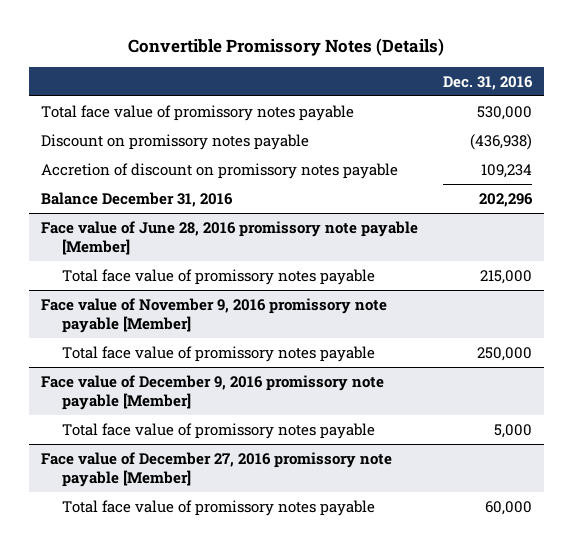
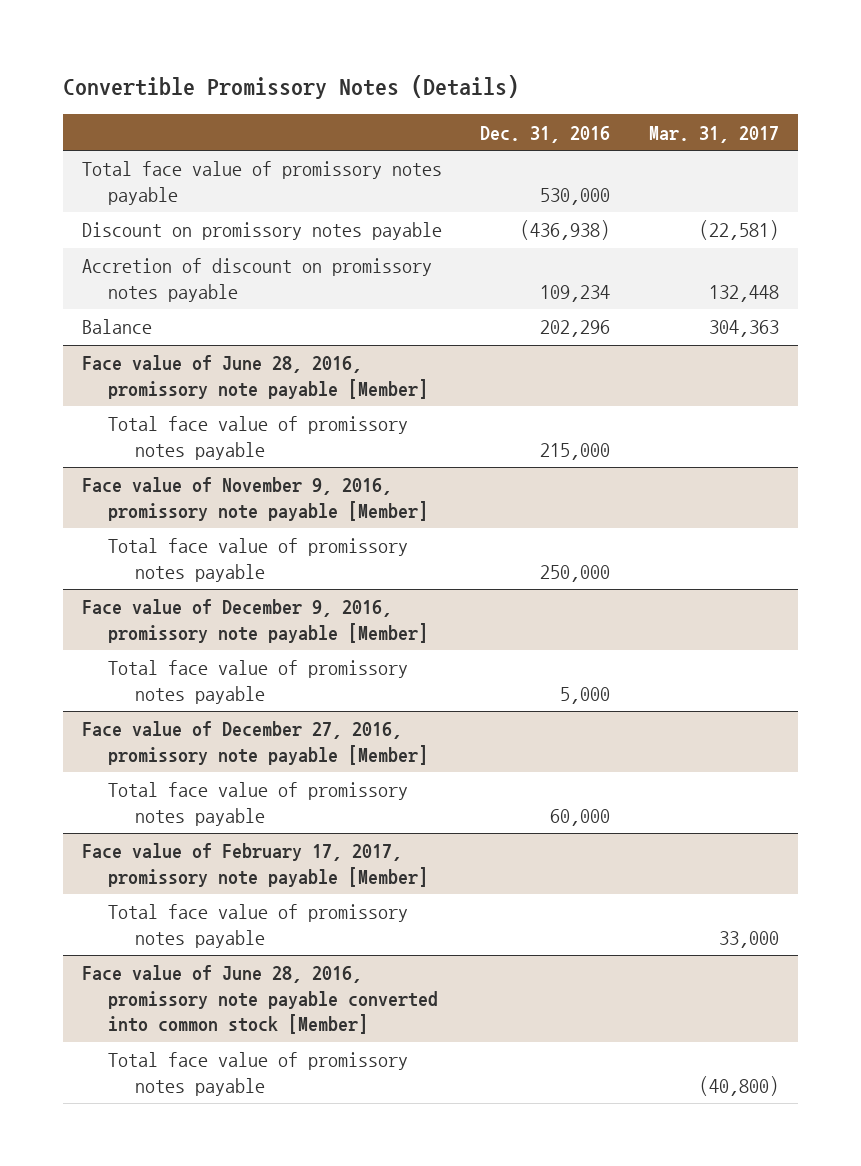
none -> [649,125,780,143] Mar. 31, 2017
[41,191,234,207] Balance December 31, 2016 -> [81,319,152,335] Balance
[41,220,419,255] Face value of June 28, 2016 promissory note payable [Member] -> [81,355,429,399] Face value of June 28, 2016, promissory note payable [Member]
[41,297,388,333] Face value of November 9, 2016 promissory note payable [Member] -> [81,477,429,521] Face value of November 9, 2016, promissory note payable [Member]
[41,374,385,410] Face value of December 9, 2016 promissory note payable [Member] -> [81,599,429,643] Face value of December 9, 2016, promissory note payable [Member]
[41,451,393,487] Face value of December 27, 2016 promissory note payable [Member] -> [81,721,429,765] Face value of December 27, 2016, promissory note payable [Member]
none -> [81,843,429,887] Face value of February 17, 2017, promissory note payable [Member]
none -> [108,904,409,948] Total face value of promissory notes payable
none -> [81,965,439,1035] Face value of June 28, 2016, promissory note payable converted into common stock [Member]
none -> [108,1052,409,1096] Total face value of promissory notes payable

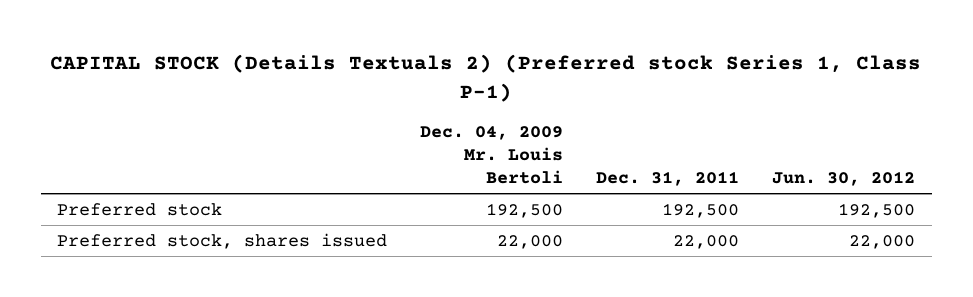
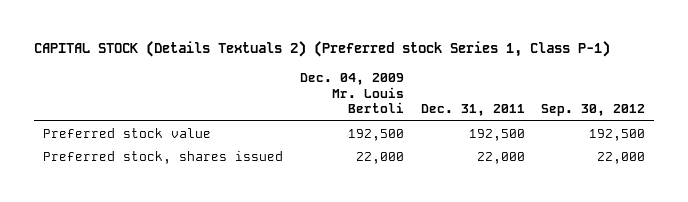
[772,171,916,187] Jun. 30, 2012 -> none
none -> [541,104,646,117] Sep. 30, 2012
[57,202,223,216] Preferred stock -> [42,128,211,139] Preferred stock value

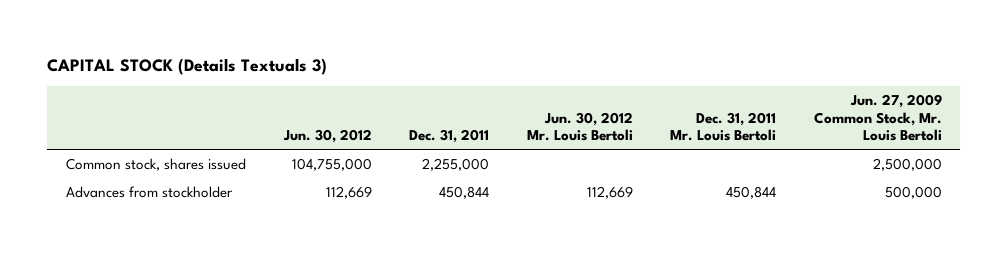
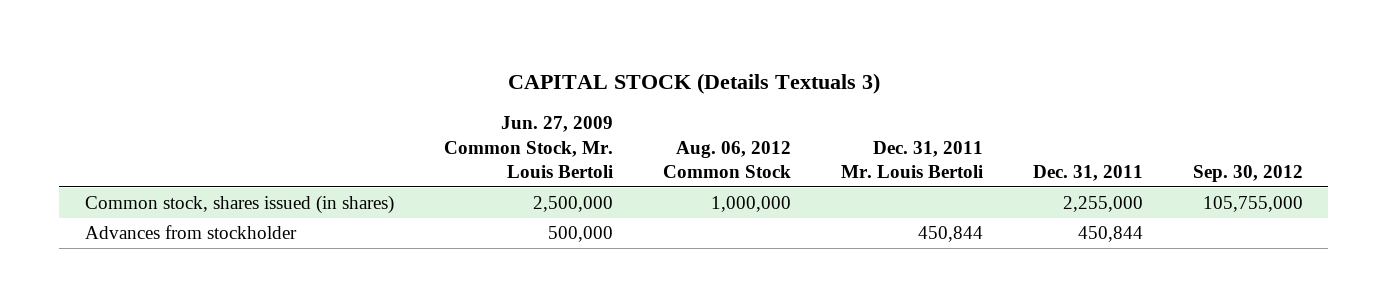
[282,129,372,144] Jun. 30, 2012 -> none
[526,111,633,142] Jun. 30, 2012 Mr. Louis Bertoli -> none
none -> [662,140,791,178] Aug. 06, 2012 Common Stock
none -> [1193,164,1304,182] Sep. 30, 2012
[66,158,247,172] Common stock, shares issued -> [84,195,394,215] Common stock, shares issued (in shares)

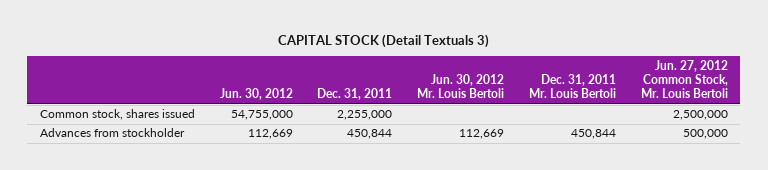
[507,73,880,95] CAPITAL STOCK (Details Textuals 3) -> [277,33,489,48] CAPITAL STOCK (Detail Textuals 3)
[443,116,613,178] Jun. 27, 2009 Common Stock, Mr. Louis Bertoli -> none
[662,140,791,178] Aug. 06, 2012 Common Stock -> none
[1193,164,1304,182] Sep. 30, 2012 -> none
none -> [219,88,293,101] Jun. 30, 2012
none -> [417,73,505,99] Jun. 30, 2012 Mr. Louis Bertoli
none -> [641,59,729,99] Jun. 27, 2012 Common Stock, Mr. Louis Bertoli
[84,195,394,215] Common stock, shares issued (in shares) -> [39,109,195,121] Common stock, shares issued

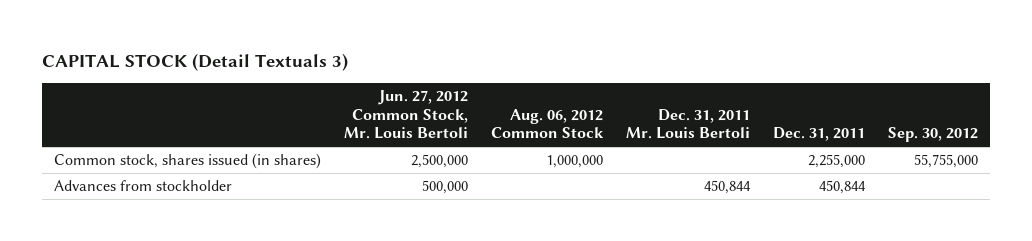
[219,88,293,101] Jun. 30, 2012 -> none
[417,73,505,99] Jun. 30, 2012 Mr. Louis Bertoli -> none
none -> [490,108,604,139] Aug. 06, 2012 Common Stock
none -> [888,127,979,143] Sep. 30, 2012
[39,109,195,121] Common stock, shares issued -> [53,152,321,169] Common stock, shares issued (in shares)

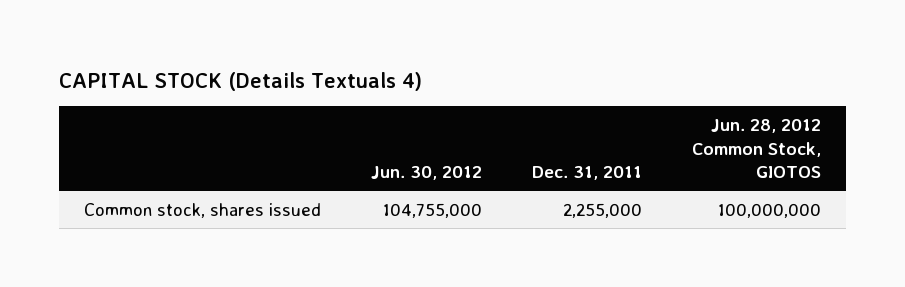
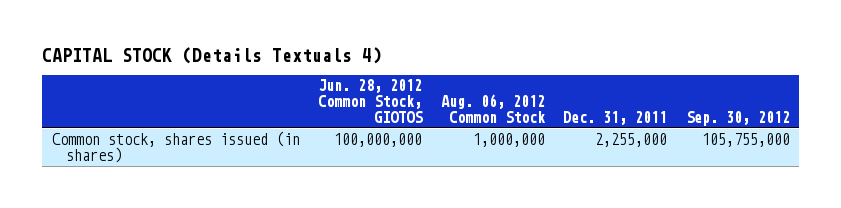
[370,166,482,181] Jun. 30, 2012 -> none
none -> [440,94,546,124] Aug. 06, 2012 Common Stock
none -> [685,111,790,127] Sep. 30, 2012
[83,202,321,218] Common stock, shares issued -> [51,131,300,164] Common stock, shares issued (in shares)

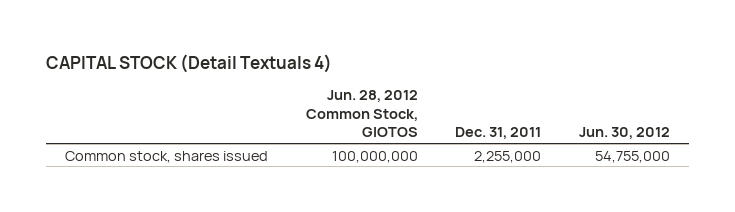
[42,47,383,65] CAPITAL STOCK (Details Textuals 4) -> [46,54,333,74] CAPITAL STOCK (Detail Textuals 4)
[440,94,546,124] Aug. 06, 2012 Common Stock -> none
[685,111,790,127] Sep. 30, 2012 -> none
none -> [579,127,671,140] Jun. 30, 2012
[51,131,300,164] Common stock, shares issued (in shares) -> [65,150,269,163] Common stock, shares issued

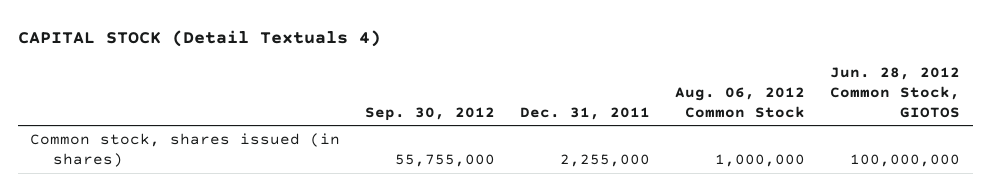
[579,127,671,140] Jun. 30, 2012 -> none
none -> [365,106,496,121] Sep. 30, 2012
none -> [675,86,806,118] Aug. 06, 2012 Common Stock
[65,150,269,163] Common stock, shares issued -> [30,133,341,167] Common stock, shares issued (in shares)

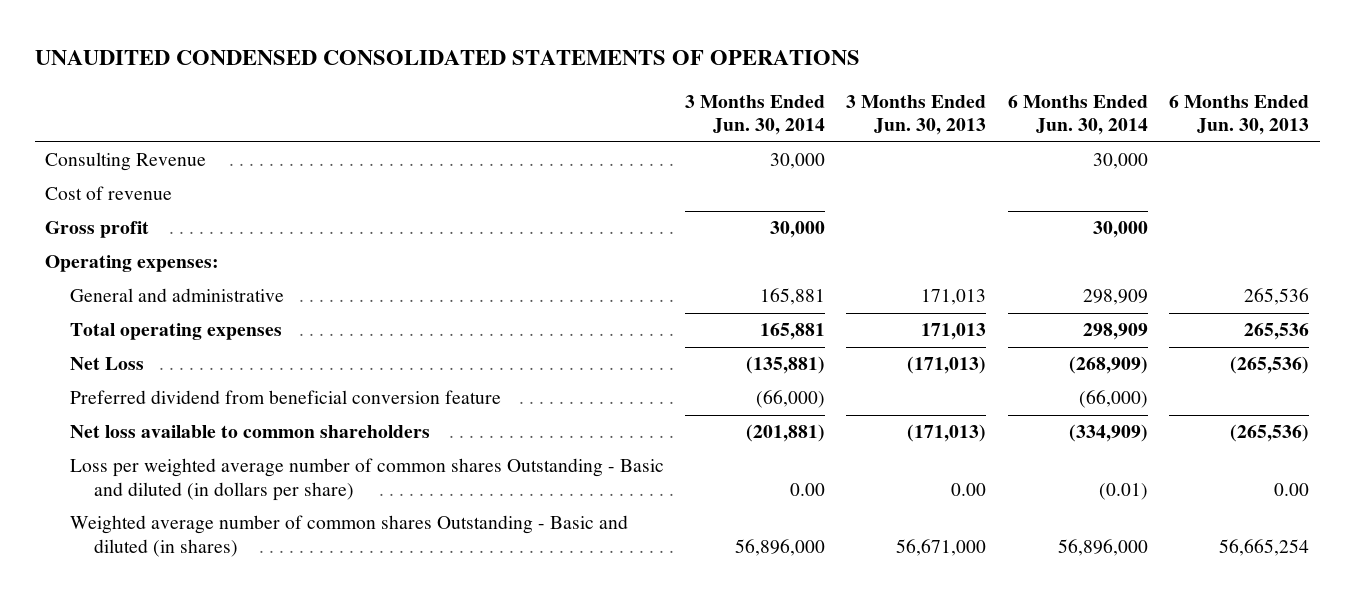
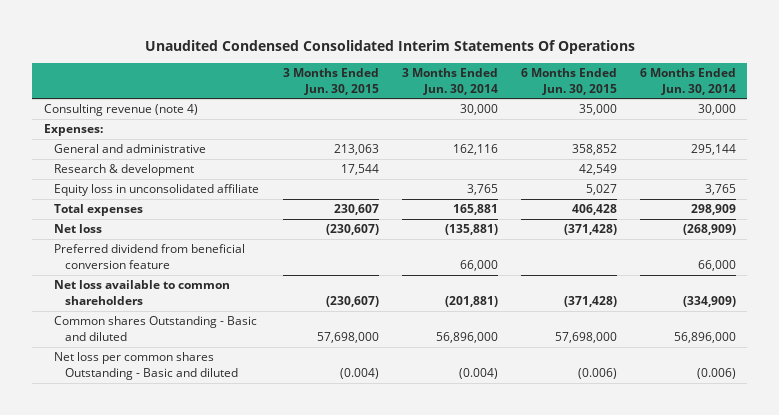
[34,49,860,65] UNAUDITED CONDENSED CONSOLIDATED STATEMENTS OF OPERATIONS -> [144,39,635,54] Unaudited Condensed Consolidated Interim Statements Of Operations
[846,94,987,136] 3 Months Ended Jun. 30, 2013 -> none
[1168,94,1309,136] 6 Months Ended Jun. 30, 2013 -> none
none -> [282,68,379,95] 3 Months Ended Jun. 30, 2015
none -> [520,68,617,95] 6 Months Ended Jun. 30, 2015
[45,186,173,201] Cost of revenue -> none
[45,221,150,239] Gross profit -> none
[45,152,207,172] Consulting Revenue -> [43,104,198,117] Consulting revenue (note 4)
[45,255,220,273] Operating expenses: -> [43,124,103,137] Expenses:
[760,288,826,306] 165,881 -> [452,144,498,156] 162,116
[1082,289,1148,306] 298,909 -> [690,144,736,156] 295,144
none -> [54,164,195,177] Research & development
none -> [54,184,260,197] Equity loss in unconsolidated affiliate
[69,323,282,341] Total operating expenses -> [54,204,144,217] Total expenses
[69,357,144,371] Net Loss -> [54,224,103,234] Net loss
[756,390,826,409] (66,000) -> [459,259,498,271] 66,000
[1078,390,1148,409] (66,000) -> [697,259,736,271] 66,000
[69,458,664,501] Loss per weighted average number of common shares Outstanding - Basic and diluted (in dollars per share) -> [54,316,258,341] Common shares Outstanding - Basic and diluted
[790,482,826,496] 0.00 -> [435,331,498,343] 56,896,000
[1098,482,1148,500] (0.01) -> [673,331,736,343] 56,896,000
[69,515,628,557] Weighted average number of common shares Outstanding - Basic and diluted (in shares) -> [54,352,239,380] Net loss per common shares Outstanding - Basic and diluted
[735,538,826,556] 56,896,000 -> [458,367,498,379] (0.004)
[1057,538,1148,556] 56,896,000 -> [696,367,736,379] (0.006)

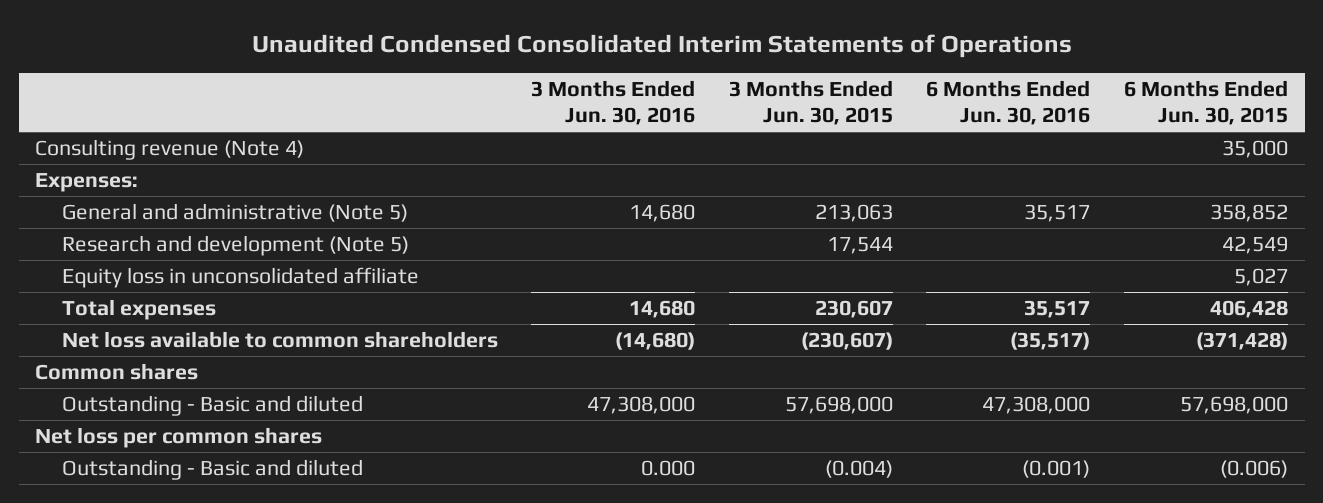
[144,39,635,54] Unaudited Condensed Consolidated Interim Statements Of Operations -> [251,33,1072,58] Unaudited Condensed Consolidated Interim Statements of Operations
[401,68,498,95] 3 Months Ended Jun. 30, 2014 -> none
[639,68,736,95] 6 Months Ended Jun. 30, 2014 -> none
none -> [531,79,696,126] 3 Months Ended Jun. 30, 2016
none -> [926,79,1091,126] 6 Months Ended Jun. 30, 2016
[43,104,198,117] Consulting revenue (note 4) -> [35,138,305,160] Consulting revenue (Note 4)
[54,144,207,154] General and administrative -> [61,202,408,222] General and administrative (Note 5)
[54,164,195,177] Research & development -> [61,234,409,256] Research and development (Note 5)
[54,224,103,234] Net loss -> none
[54,244,246,269] Preferred dividend from beneficial conversion feature -> none
none -> [35,362,199,380] Common shares
[54,316,258,341] Common shares Outstanding - Basic and diluted -> [61,394,363,416] Outstanding - Basic and diluted
none -> [35,426,323,448] Net loss per common shares
[54,352,239,380] Net loss per common shares Outstanding - Basic and diluted -> [61,458,363,480] Outstanding - Basic and diluted

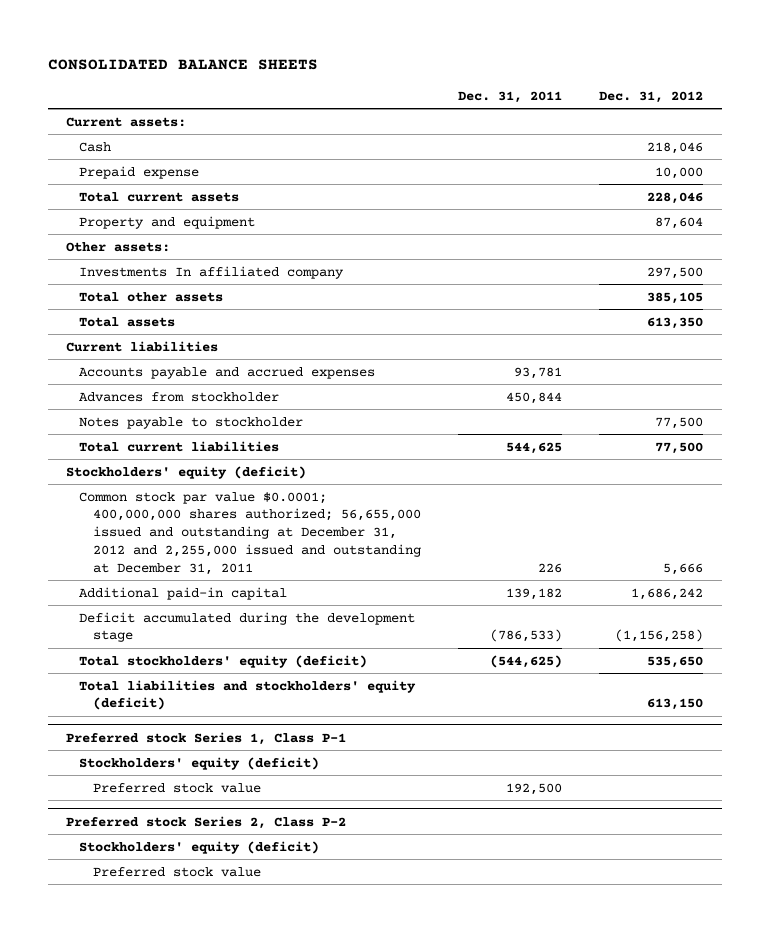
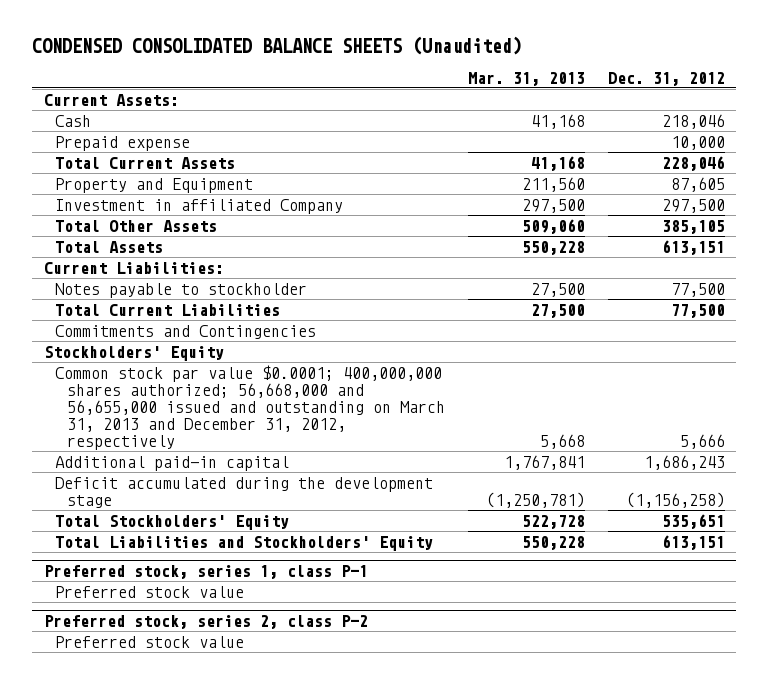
[47,59,318,71] CONSOLIDATED BALANCE SHEETS -> [32,36,523,56] CONDENSED CONSOLIDATED BALANCE SHEETS (Unaudited)
[458,90,563,103] Dec. 31, 2011 -> none
none -> [467,71,585,86] Mar. 31, 2013
[66,116,187,127] Current assets: -> [43,93,179,106] Current Assets:
[66,241,171,252] Other assets: -> none
[79,366,376,379] Accounts payable and accrued expenses -> none
[79,391,280,402] Advances from stockholder -> none
[79,191,240,202] Total current assets -> [55,156,236,169] Total Current Assets
[79,215,256,229] Property and equipment -> [55,177,254,193] Property and Equipment
[655,216,704,229] 87,604 -> [670,176,725,192] 87,605
[79,265,345,279] Investments In affiliated company -> [55,198,344,214] Investment in affiliated Company
[79,291,224,302] Total other assets -> [55,219,218,232] Total Other Assets
[79,316,176,327] Total assets -> [55,240,164,253] Total Assets
[647,316,704,329] 613,350 -> [661,239,725,255] 613,151
[66,340,219,352] Current liabilities -> [43,261,224,274] Current Liabilities:
[79,440,280,452] Total current liabilities -> [55,303,281,316] Total Current Liabilities
none -> [55,324,317,339] Commitments and Contingencies
[66,465,307,479] Stockholders' equity (deficit) -> [43,345,224,361] Stockholders' Equity
[79,491,421,575] Common stock par value $0.0001; 400,000,000 shares authorized; 56,655,000 issued and outstanding at December 31, 2012 and 2,255,000 issued and outstanding at December 31, 2011 -> [55,364,445,450] Common stock par value $0.0001; 400,000,000 shares authorized; 56,668,000 and 56,655,000 issued and outstanding on March 31, 2013 and December 31, 2012, respectively
[631,587,704,600] 1,686,242 -> [643,454,725,470] 1,686,243
[79,756,320,770] Stockholders' equity (deficit) -> none
[79,654,368,668] Total stockholders' equity (deficit) -> [55,514,290,530] Total Stockholders' Equity
[647,655,704,668] 535,650 -> [661,513,725,529] 535,651
[79,679,417,711] Total liabilities and stockholders' equity (deficit) -> [55,535,434,551] Total Liabilities and Stockholders' Equity
[647,698,704,711] 613,150 -> [661,534,725,550] 613,151
[66,731,347,745] Preferred stock Series 1, Class P-1 -> [43,565,368,580] Preferred stock, series 1, class P-1
[79,840,320,854] Stockholders' equity (deficit) -> none
[66,815,347,829] Preferred stock Series 2, Class P-2 -> [43,615,368,630] Preferred stock, series 2, class P-2

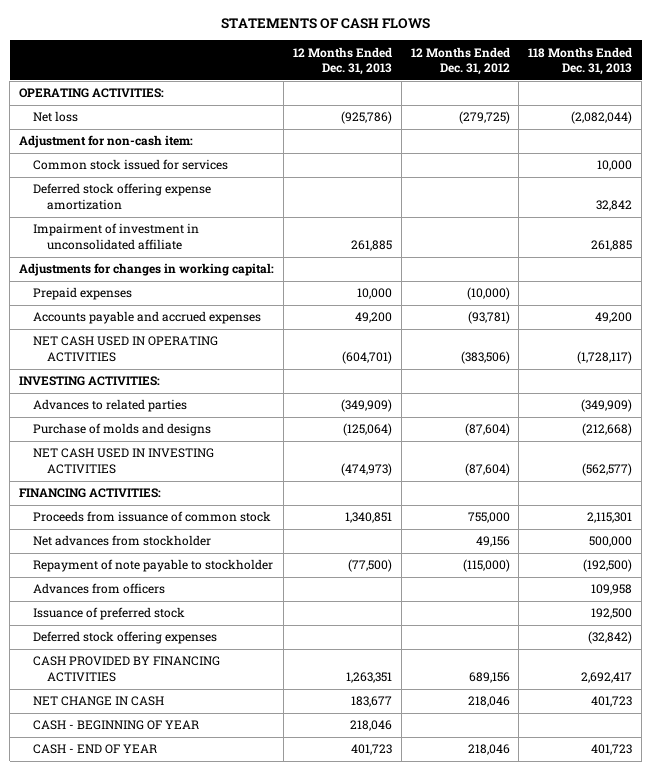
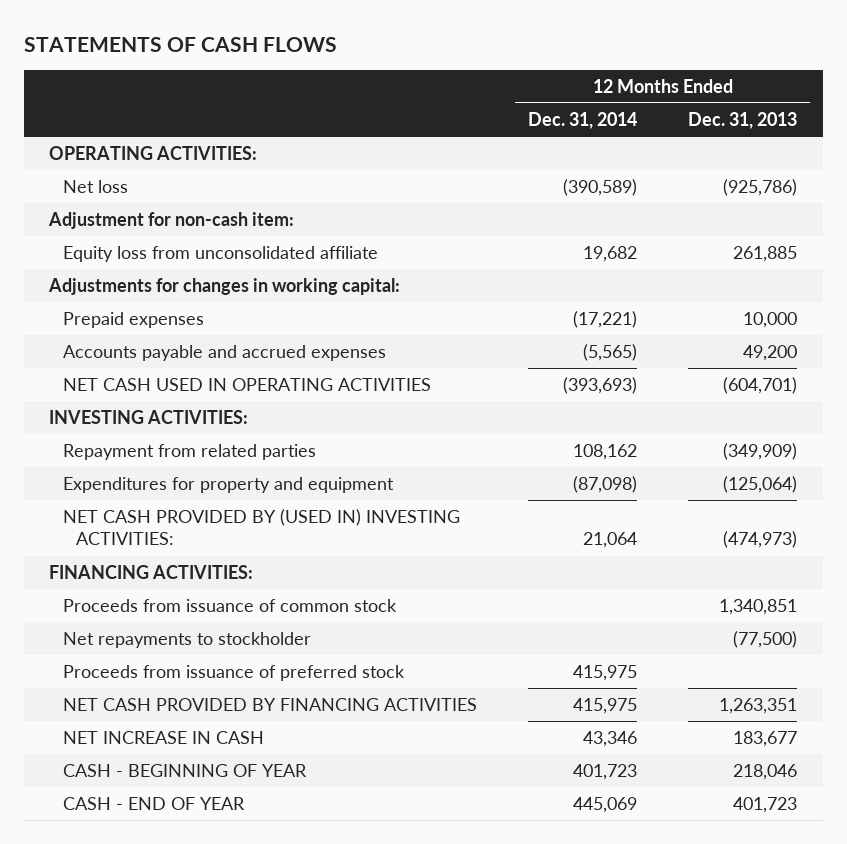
[410,46,510,75] 12 Months Ended Dec. 31, 2012 -> none
[528,46,633,75] 118 Months Ended Dec. 31, 2013 -> none
none -> [528,111,638,129] Dec. 31, 2014
[32,159,228,171] Common stock issued for services -> none
[32,183,211,210] Deferred stock offering expense amortization -> none
[32,223,199,250] Impairment of investment in unconsolidated affiliate -> [62,246,378,263] Equity loss from unconsolidated affiliate
[32,399,187,413] Advances to related parties -> [62,444,316,461] Repayment from related parties
[32,423,211,437] Purchase of molds and designs -> [62,477,394,494] Expenditures for property and equipment
[32,448,214,474] NET CASH USED IN INVESTING ACTIVITIES -> [62,509,460,546] NET CASH PROVIDED BY (USED IN) INVESTING ACTIVITIES:
[32,535,211,547] Net advances from stockholder -> none
[32,583,165,595] Advances from officers -> none
[32,631,217,645] Deferred stock offering expenses -> none
[32,559,273,573] Repayment of note payable to stockholder -> [62,632,311,649] Net repayments to stockholder
[32,607,185,621] Issuance of preferred stock -> [62,665,405,682] Proceeds from issuance of preferred stock
[32,656,220,682] CASH PROVIDED BY FINANCING ACTIVITIES -> [62,698,477,712] NET CASH PROVIDED BY FINANCING ACTIVITIES
[32,696,164,707] NET CHANGE IN CASH -> [62,731,264,745] NET INCREASE IN CASH

